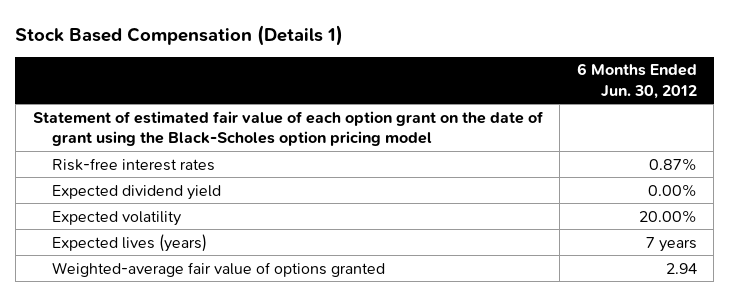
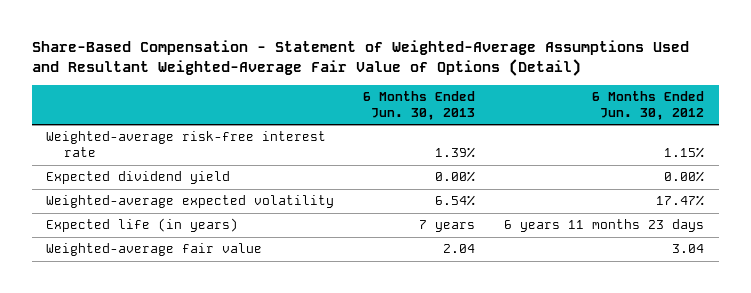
[15,24,344,46] Stock Based Compensation (Details 1) -> [31,39,689,76] Share-Based Compensation - Statement of Weighted-Average Assumptions Used and Resultant Weighted-Average Fair Value of Options (Detail)
none -> [363,91,476,121] 6 Months Ended Jun. 30, 2013
[32,110,544,147] Statement of estimated fair value of each option grant on the date of grant using the Black-Scholes option pricing model -> none
[52,157,216,171] Risk-free interest rates -> [46,131,327,158] Weighted-average risk-free interest rate
[648,157,697,171] 0.87% -> [664,147,705,159] 1.15%
[52,210,182,226] Expected volatility -> [46,195,335,209] Weighted-average expected volatility
[638,209,697,223] 20.00% -> [656,195,705,207] 17.47%
[52,233,208,252] Expected lives (years) -> [46,218,239,233] Expected life (in years)
[645,236,697,252] 7 years -> [504,219,705,233] 6 years 11 months 23 days
[52,261,386,277] Weighted-average fair value of options granted -> [46,243,263,257] Weighted-average fair value
[665,262,697,274] 2.94 -> [672,244,705,254] 3.04

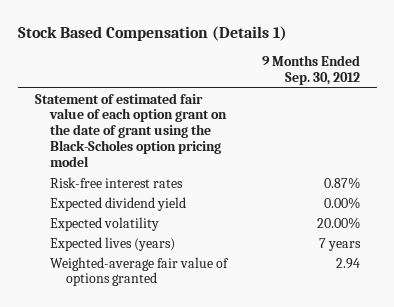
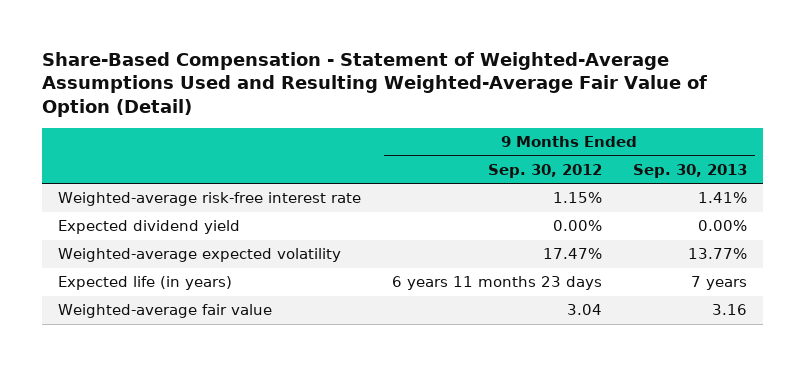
[17,26,287,42] Stock Based Compensation (Details 1) -> [42,51,708,117] Share-Based Compensation - Statement of Weighted-Average Assumptions Used and Resulting Weighted-Average Fair Value of Option (Detail)
none -> [632,164,747,179] Sep. 30, 2013
[34,92,228,168] Statement of estimated fair value of each option grant on the date of grant using the Black-Scholes option pricing model -> none
[50,176,184,188] Risk-free interest rates -> [57,192,361,207] Weighted-average risk-free interest rate
[323,176,360,189] 0.87% -> [552,192,602,204] 1.15%
[50,216,160,231] Expected volatility -> [57,248,341,263] Weighted-average expected volatility
[316,216,360,229] 20.00% -> [542,248,602,260] 17.47%
[50,236,176,251] Expected lives (years) -> [57,276,232,291] Expected life (in years)
[318,237,361,251] 7 years -> [391,276,602,291] 6 years 11 months 23 days
[50,256,230,287] Weighted-average fair value of options granted -> [57,304,272,319] Weighted-average fair value
[335,257,360,269] 2.94 -> [566,304,602,316] 3.04

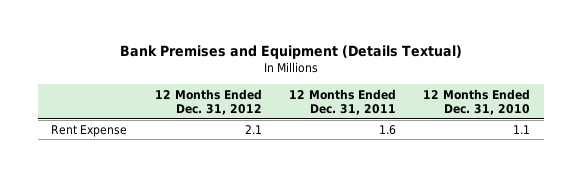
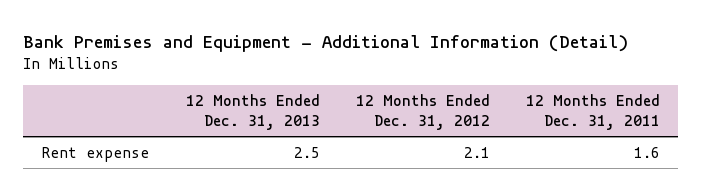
[119,45,462,60] Bank Premises and Equipment (Details Textual) -> [23,34,629,52] Bank Premises and Equipment - Additional Information (Detail)
[423,88,531,116] 12 Months Ended Dec. 31, 2010 -> none
none -> [185,93,320,131] 12 Months Ended Dec. 31, 2013
[51,125,128,138] Rent Expense -> [41,147,150,163] Rent expense

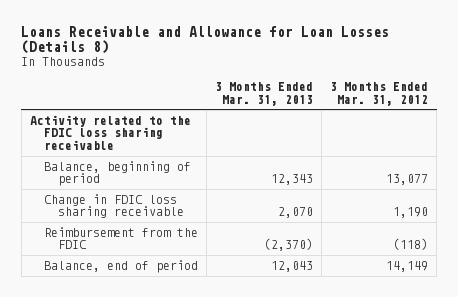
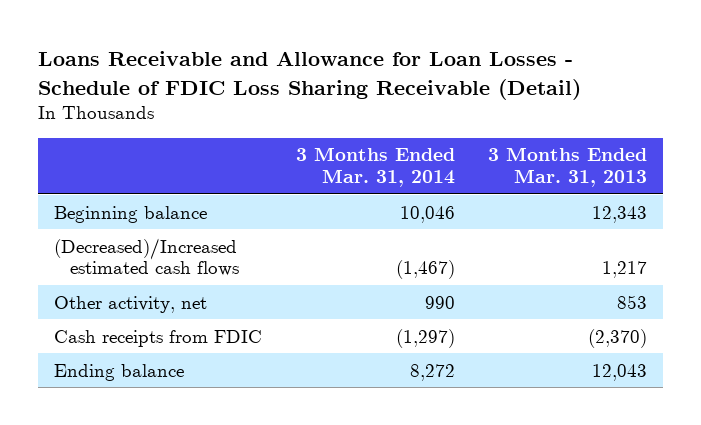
[21,25,390,55] Loans Receivable and Allowance for Loan Losses (Details 8) -> [37,51,581,100] Loans Receivable and Allowance for Loan Losses - Schedule of FDIC Loss Sharing Receivable (Detail)
[330,81,429,106] 3 Months Ended Mar. 31, 2012 -> none
none -> [295,147,455,187] 3 Months Ended Mar. 31, 2014
[29,114,191,151] Activity related to the FDIC loss sharing receivable -> none
[43,193,184,219] Change in FDIC loss sharing receivable -> none
[43,160,191,187] Balance, beginning of period -> [54,205,208,223] Beginning balance
none -> [54,237,240,277] (Decreased)/Increased estimated cash flows
none -> [54,295,208,313] Other activity, net
[43,226,198,250] Reimbursement from the FDIC -> [54,329,263,347] Cash receipts from FDIC
[43,259,198,273] Balance, end of period -> [54,363,185,381] Ending balance

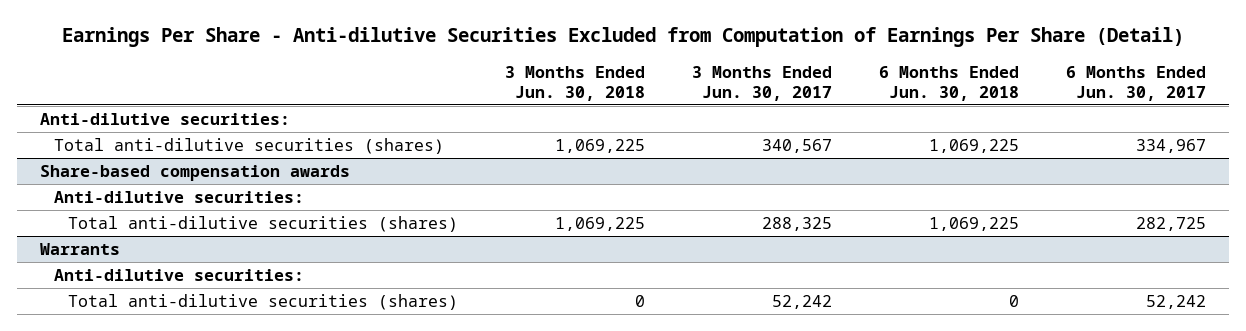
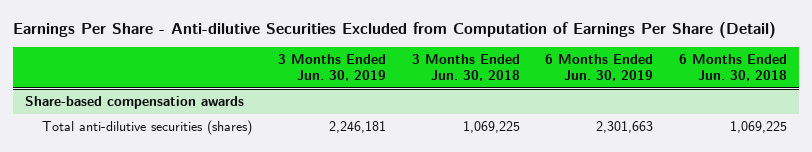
[691,65,832,101] 3 Months Ended Jun. 30, 2017 -> none
[1065,65,1206,101] 6 Months Ended Jun. 30, 2017 -> none
none -> [277,54,386,82] 3 Months Ended Jun. 30, 2019
none -> [545,54,654,82] 6 Months Ended Jun. 30, 2019
[40,113,291,126] Anti-dilutive securities: -> none
[54,138,445,155] Total anti-dilutive securities (shares) -> none
[54,191,305,204] Anti-dilutive securities: -> none
[40,243,121,256] Warrants -> none
[54,269,305,282] Anti-dilutive securities: -> none
[67,294,458,311] Total anti-dilutive securities (shares) -> none

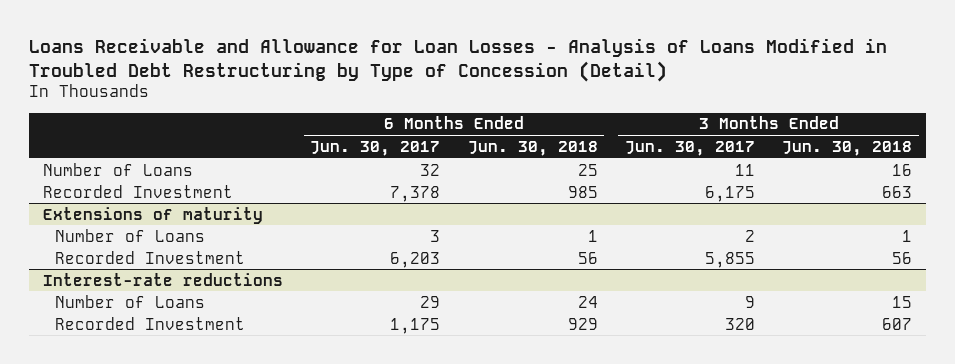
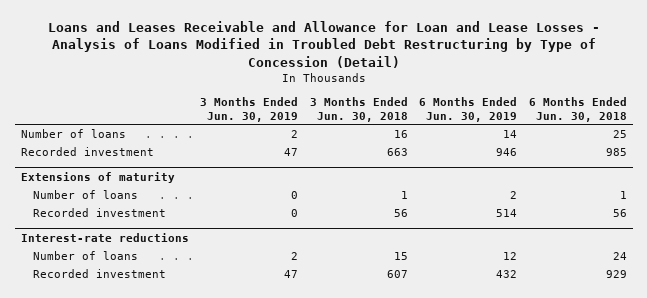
[29,38,888,82] Loans Receivable and Allowance for Loan Losses - Analysis of Loans Modified in Troubled Debt Restructuring by Type of Concession (Detail) -> [47,21,600,68] Loans and Leases Receivable and Allowance for Loan and Lease Losses - Analysis of Loans Modified in Troubled Debt Restructuring by Type of Concession (Detail)
[310,140,441,156] Jun. 30, 2017 -> none
[624,140,755,156] Jun. 30, 2017 -> none
none -> [200,97,299,122] 3 Months Ended Jun. 30, 2019
none -> [419,97,518,122] 6 Months Ended Jun. 30, 2019
[43,162,194,176] Number of Loans -> [20,129,126,139] Number of loans
[43,184,234,198] Recorded Investment -> [20,147,154,157] Recorded investment
[55,228,206,242] Number of Loans -> [33,190,139,200] Number of loans
[55,250,246,264] Recorded Investment -> [33,208,167,218] Recorded investment
[55,294,206,308] Number of Loans -> [33,251,139,261] Number of loans
[55,316,246,330] Recorded Investment -> [33,269,167,279] Recorded investment

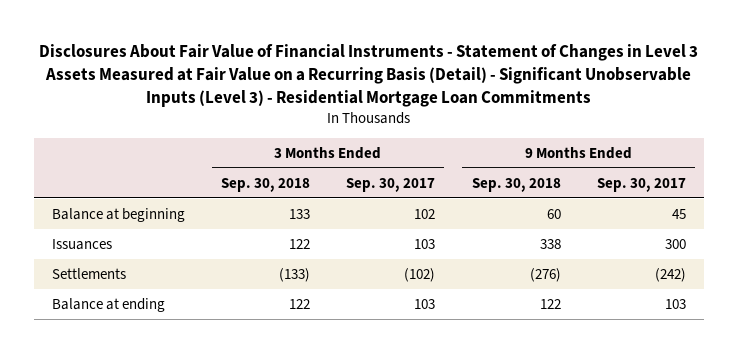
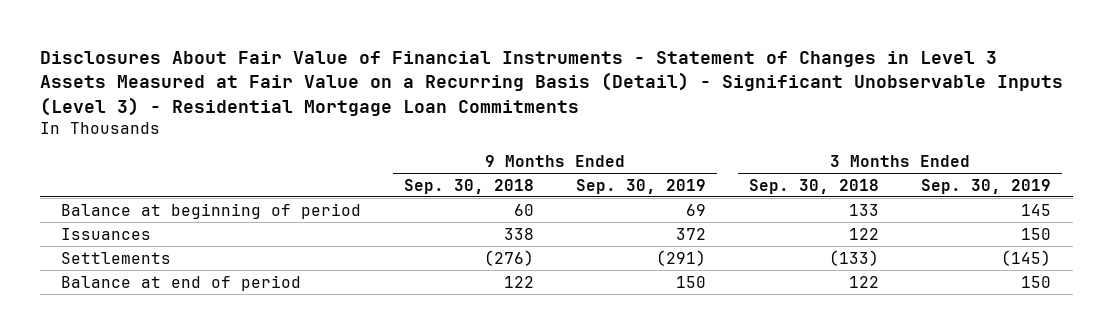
[346,177,436,192] Sep. 30, 2017 -> none
[596,177,686,192] Sep. 30, 2017 -> none
none -> [576,178,707,194] Sep. 30, 2019
none -> [921,178,1052,194] Sep. 30, 2019
[51,207,185,222] Balance at beginning -> [61,202,362,219] Balance at beginning of period
[51,297,165,312] Balance at ending -> [61,274,302,291] Balance at end of period

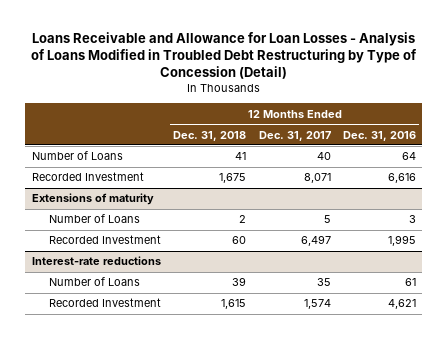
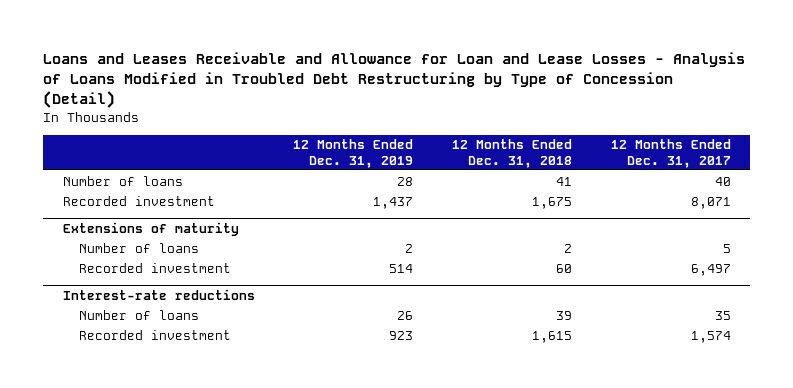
[30,31,417,80] Loans Receivable and Allowance for Loan Losses - Analysis of Loans Modified in Troubled Debt Restructuring by Type of Concession (Detail) -> [43,51,746,109] Loans and Leases Receivable and Allowance for Loan and Lease Losses - Analysis of Loans Modified in Troubled Debt Restructuring by Type of Concession (Detail)
[342,130,416,141] Dec. 31, 2016 -> none
none -> [293,139,414,168] 12 Months Ended Dec. 31, 2019
[31,151,123,161] Number of Loans -> [62,175,183,186] Number of loans
[31,172,144,182] Recorded Investment -> [62,195,215,206] Recorded investment
[48,214,140,224] Number of Loans -> [79,242,200,253] Number of loans
[48,235,161,245] Recorded Investment -> [79,262,232,273] Recorded investment
[48,277,140,287] Number of Loans -> [79,309,200,320] Number of loans
[48,298,161,308] Recorded Investment -> [79,329,232,340] Recorded investment

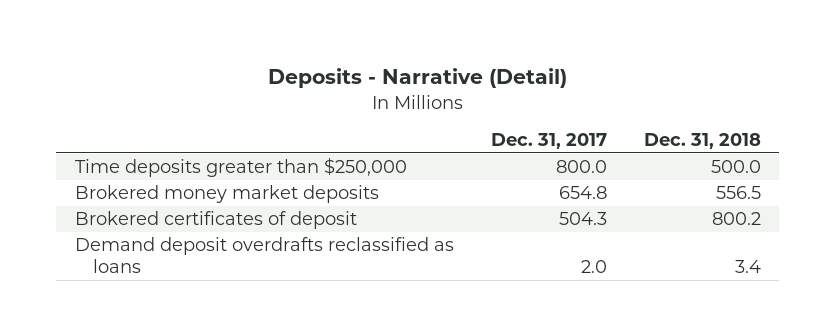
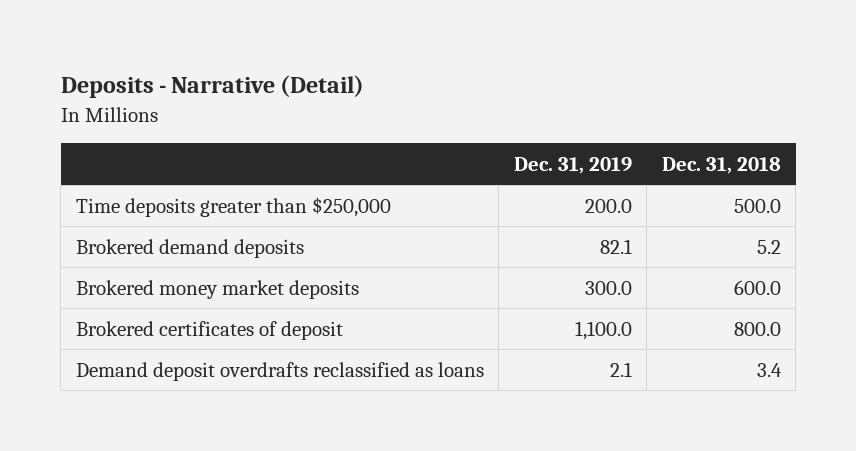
[490,133,607,150] Dec. 31, 2017 -> none
none -> [513,156,632,174] Dec. 31, 2019
none -> [75,238,304,258] Brokered demand deposits
[715,186,761,200] 556.5 -> [733,279,781,295] 600.0
[711,212,761,226] 800.2 -> [733,321,781,336] 800.0

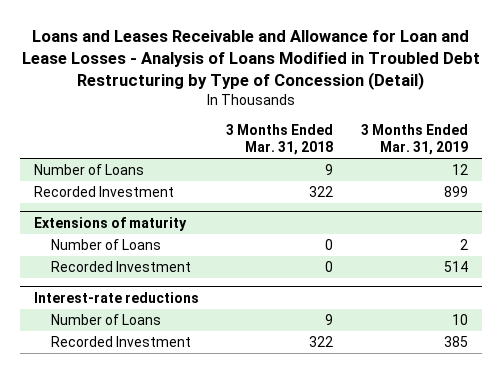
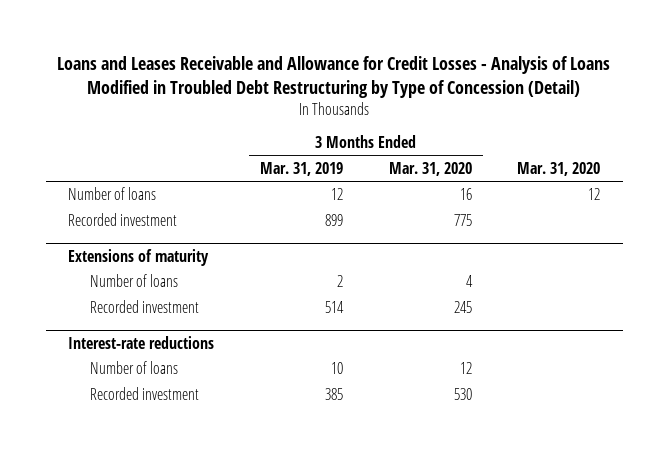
[21,29,480,90] Loans and Leases Receivable and Allowance for Loan and Lease Losses - Analysis of Loans Modified in Troubled Debt Restructuring by Type of Concession (Detail) -> [57,55,611,98] Loans and Leases Receivable and Allowance for Credit Losses - Analysis of Loans Modified in Troubled Debt Restructuring by Type of Concession (Detail)
[226,123,334,156] 3 Months Ended Mar. 31, 2018 -> none
none -> [388,162,472,177] Mar. 31, 2020
none -> [517,162,601,177] Mar. 31, 2020
[33,164,144,176] Number of Loans -> [68,187,157,201] Number of loans
[33,186,174,198] Recorded Investment -> [68,213,178,227] Recorded investment
[51,239,162,251] Number of Loans -> [89,274,178,288] Number of loans
[51,261,192,273] Recorded Investment -> [89,300,199,314] Recorded investment
[51,314,162,326] Number of Loans -> [89,361,178,375] Number of loans
[51,336,192,348] Recorded Investment -> [89,387,199,401] Recorded investment

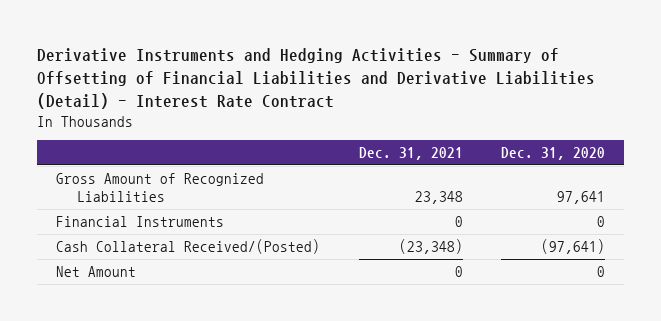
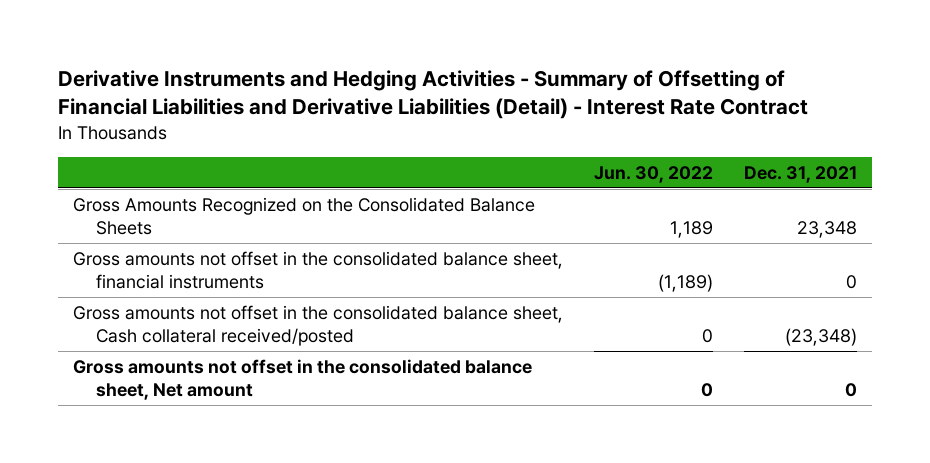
[501,147,606,161] Dec. 31, 2020 -> none
none -> [593,165,713,183] Jun. 30, 2022
[56,216,225,228] Financial Instruments -> none
[56,173,265,203] Gross Amount of Recognized Liabilities -> [73,196,536,235] Gross Amounts Recognized on the Consolidated Balance Sheets
none -> [73,250,564,289] Gross amounts not offset in the consolidated balance sheet, financial instruments
[56,239,321,255] Cash Collateral Received/(Posted) -> [73,304,564,346] Gross amounts not offset in the consolidated balance sheet, Cash collateral received/posted
[56,266,137,278] Net Amount -> [73,358,533,400] Gross amounts not offset in the consolidated balance sheet, Net amount

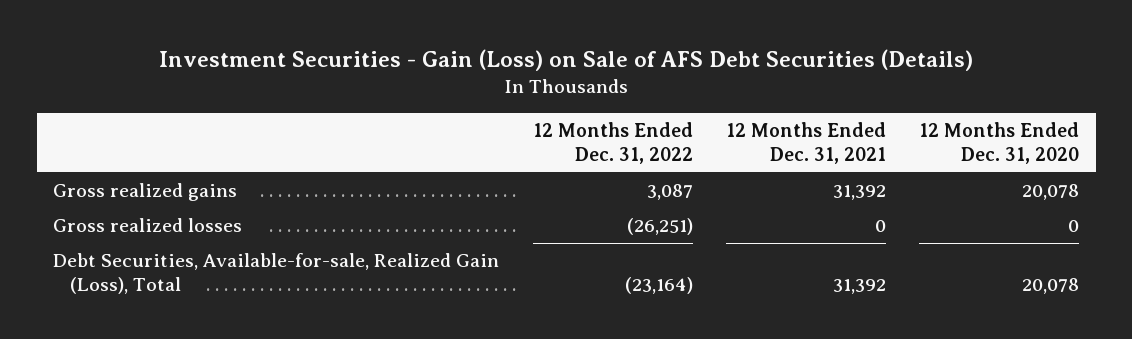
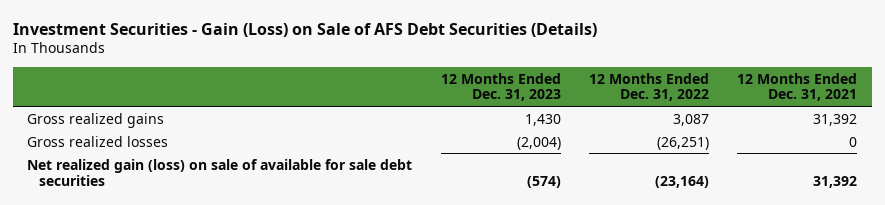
[919,121,1080,164] 12 Months Ended Dec. 31, 2020 -> none
none -> [440,72,561,102] 12 Months Ended Dec. 31, 2023
[53,253,500,295] Debt Securities, Available-for-sale, Realized Gain (Loss), Total -> [27,158,413,186] Net realized gain (loss) on sale of available for sale debt securities

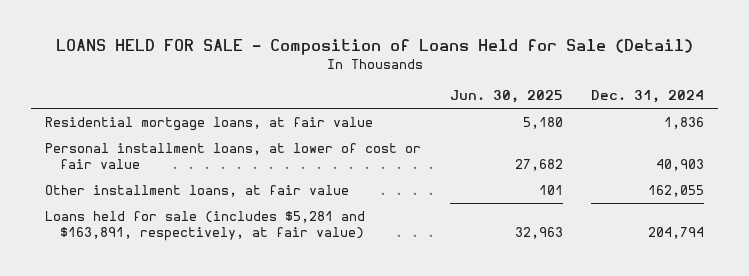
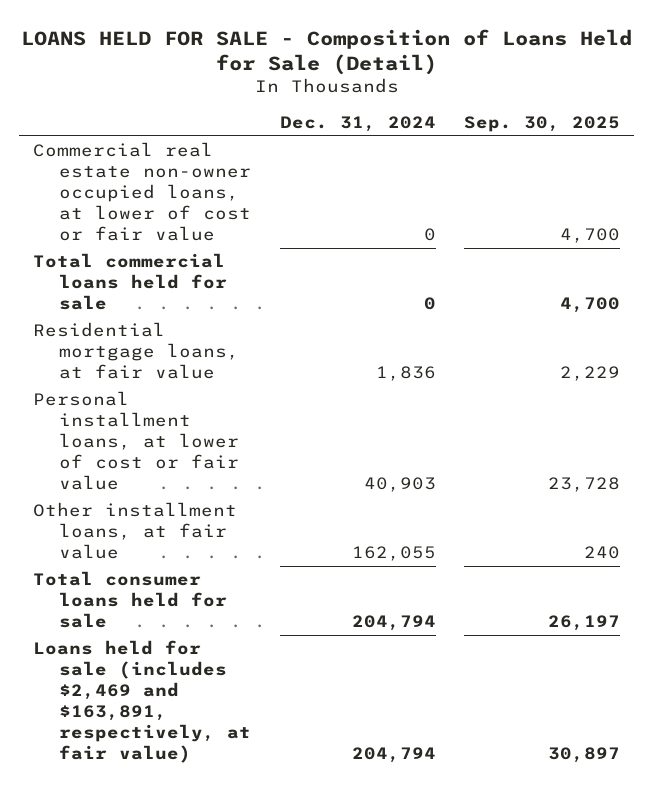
[449,90,563,104] Jun. 30, 2025 -> none
none -> [464,116,621,133] Sep. 30, 2025
none -> [33,142,252,241] Commercial real estate non-owner occupied loans, at lower of cost or fair value
none -> [33,253,228,311] Total commercial loans held for sale
none -> [33,571,228,629] Total consumer loans held for sale
[45,211,366,242] Loans held for sale (includes $5,281 and $163,891, respectively, at fair value) -> [33,640,252,763] Loans held for sale (includes $2,469 and $163,891, respectively, at fair value)

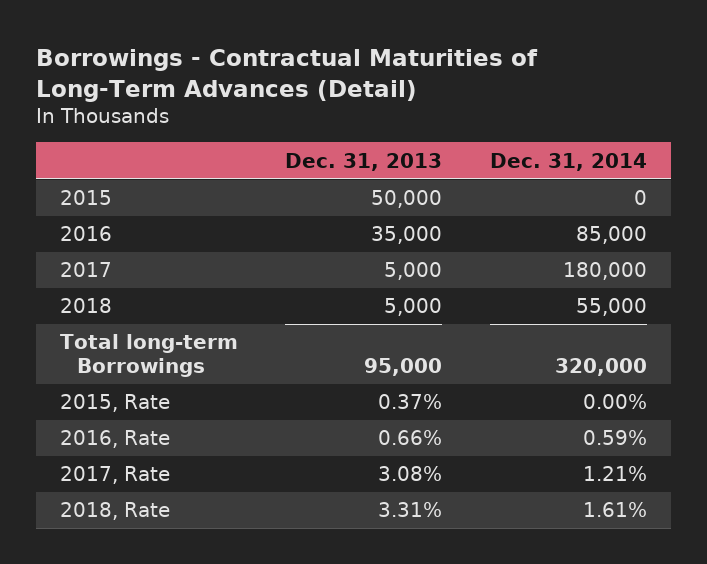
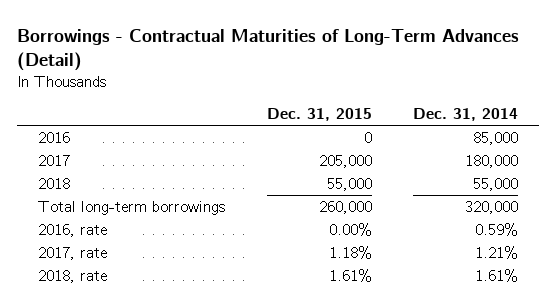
[285,152,443,171] Dec. 31, 2013 -> none
none -> [266,108,372,122] Dec. 31, 2015
[59,190,112,206] 2015 -> none
[59,502,170,521] 2018, Rate -> none
[59,334,238,377] Total long-term Borrowings -> [38,200,226,215] Total long-term borrowings
[59,394,170,413] 2015, Rate -> [38,223,108,237] 2016, rate
[582,394,647,410] 0.00% -> [475,222,519,236] 0.59%
[59,430,170,449] 2016, Rate -> [38,246,108,260] 2017, rate
[582,430,647,446] 0.59% -> [475,245,519,259] 1.21%
[59,466,170,485] 2017, Rate -> [38,269,108,283] 2018, rate
[582,466,647,482] 1.21% -> [475,268,519,282] 1.61%

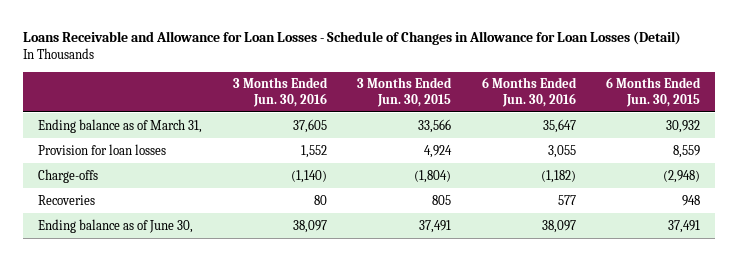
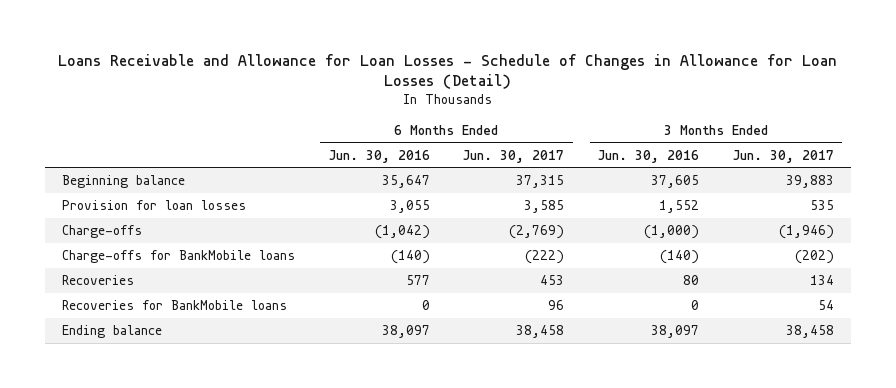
[357,77,453,107] 3 Months Ended Jun. 30, 2015 -> none
[606,77,702,107] 6 Months Ended Jun. 30, 2015 -> none
none -> [463,149,565,163] Jun. 30, 2017
none -> [732,149,834,163] Jun. 30, 2017
[38,118,203,133] Ending balance as of March 31, -> [61,174,185,188] Beginning balance
[290,169,327,183] (1,140) -> [644,224,700,239] (1,000)
[540,169,576,183] (1,182) -> [374,224,430,239] (1,042)
none -> [61,249,295,263] Charge-offs for BankMobile loans
none -> [61,299,287,310] Recoveries for BankMobile loans
[38,218,194,233] Ending balance as of June 30, -> [61,324,162,338] Ending balance

